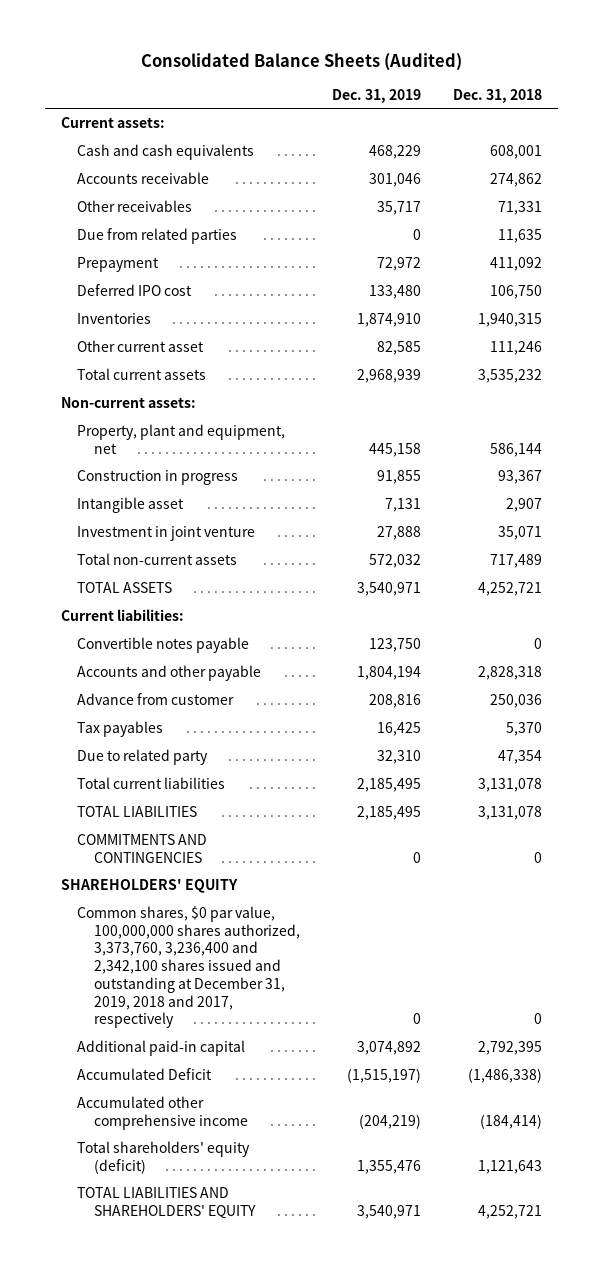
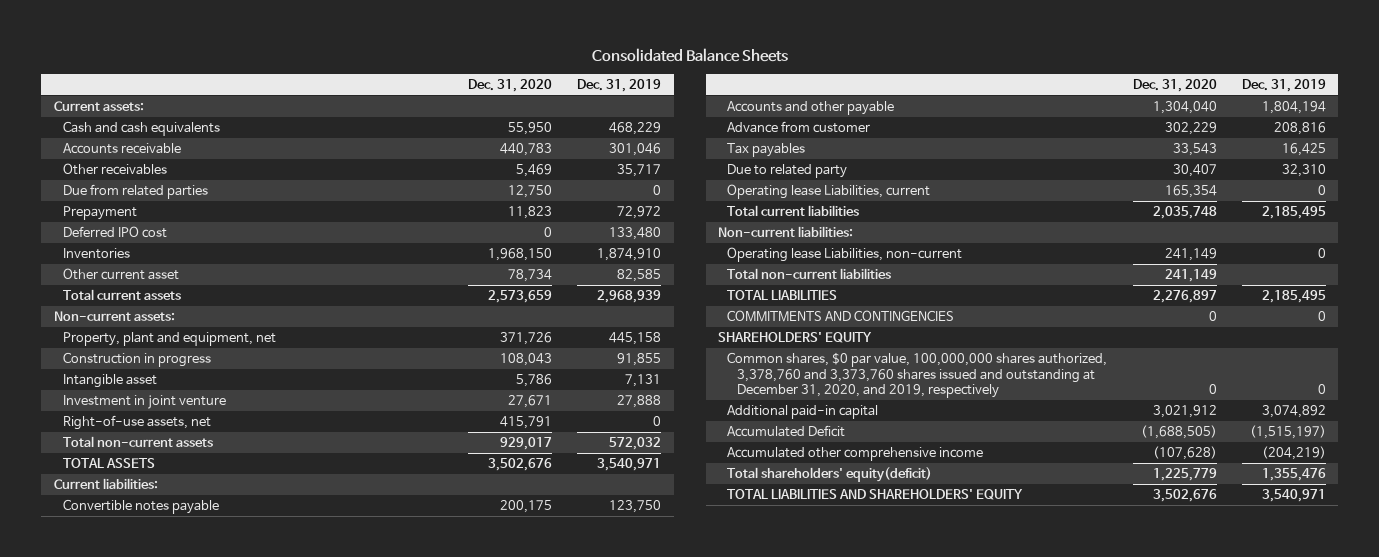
[140,52,462,71] Consolidated Balance Sheets (Audited) -> [591,47,788,62] Consolidated Balance Sheets
[453,88,543,103] Dec. 31, 2018 -> none
none -> [467,78,552,92] Dec. 31, 2020
none -> [62,415,211,431] Right-of-use assets, net
none -> [727,184,931,200] Operating lease Liabilities, current
none -> [718,226,854,238] Non-current liabilities:
none -> [727,247,963,263] Operating lease Liabilities, non-current
none -> [727,268,892,280] Total non-current liabilities
[77,905,300,1029] Common shares, $0 par value, 100,000,000 shares authorized, 3,373,760, 3,236,400 and 2,342,100 shares issued and outstanding at December 31, 2019, 2018 and 2017, respectively -> [727,352,1108,398] Common shares, $0 par value, 100,000,000 shares authorized, 3,378,760 and 3,373,760 shares issued and outstanding at December 31, 2020, and 2019, respectively
[77,1140,251,1174] Total shareholders' equity (deficit) -> [727,467,933,483] Total shareholders' equity(deficit)

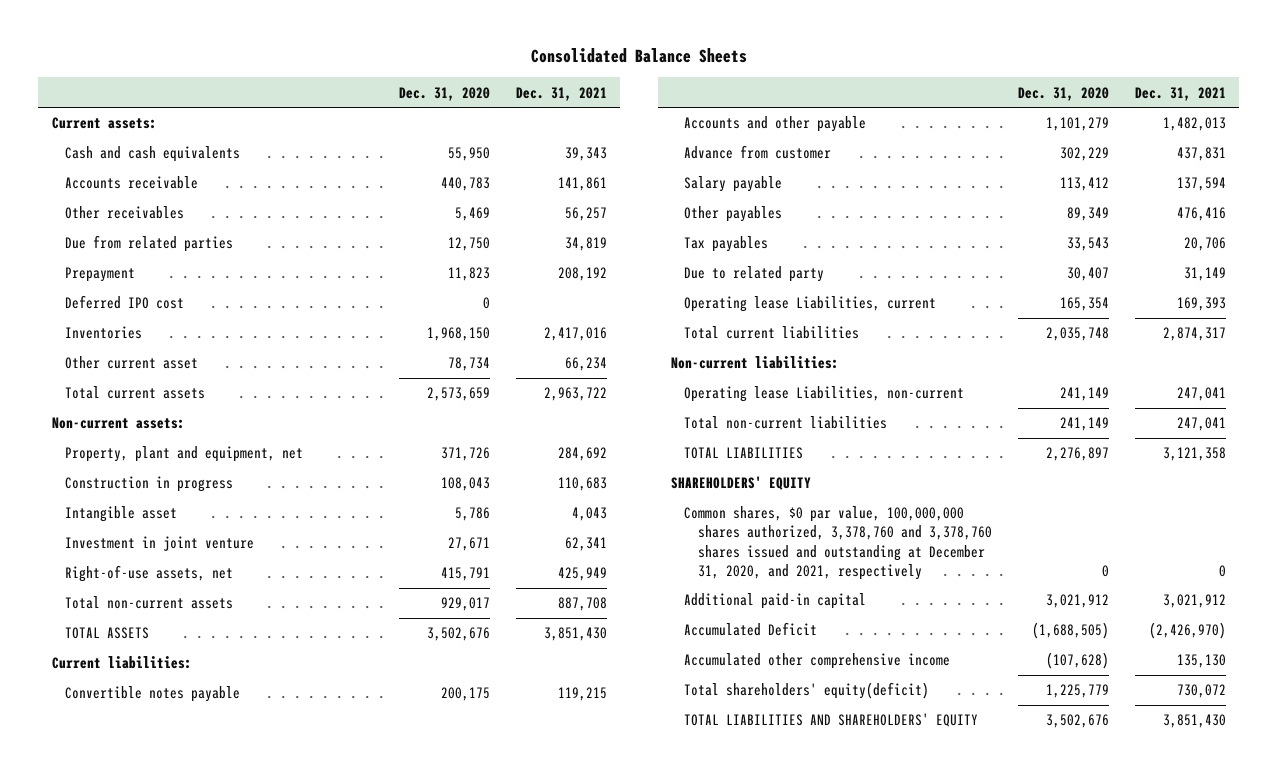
[577,78,662,92] Dec. 31, 2019 -> none
none -> [515,86,607,101] Dec. 31, 2021
[1152,101,1217,115] 1,304,040 -> [1045,117,1109,132] 1,101,279
none -> [684,176,783,193] Salary payable
none -> [684,206,783,223] Other payables
[727,310,955,323] COMMITMENTS AND CONTINGENCIES -> none
[727,352,1108,398] Common shares, $0 par value, 100,000,000 shares authorized, 3,378,760 and 3,373,760 shares issued and outstanding at December 31, 2020, and 2019, respectively -> [684,506,992,580] Common shares, $0 par value, 100,000,000 shares authorized, 3,378,760 and 3,378,760 shares issued and outstanding at December 31, 2020, and 2021, respectively

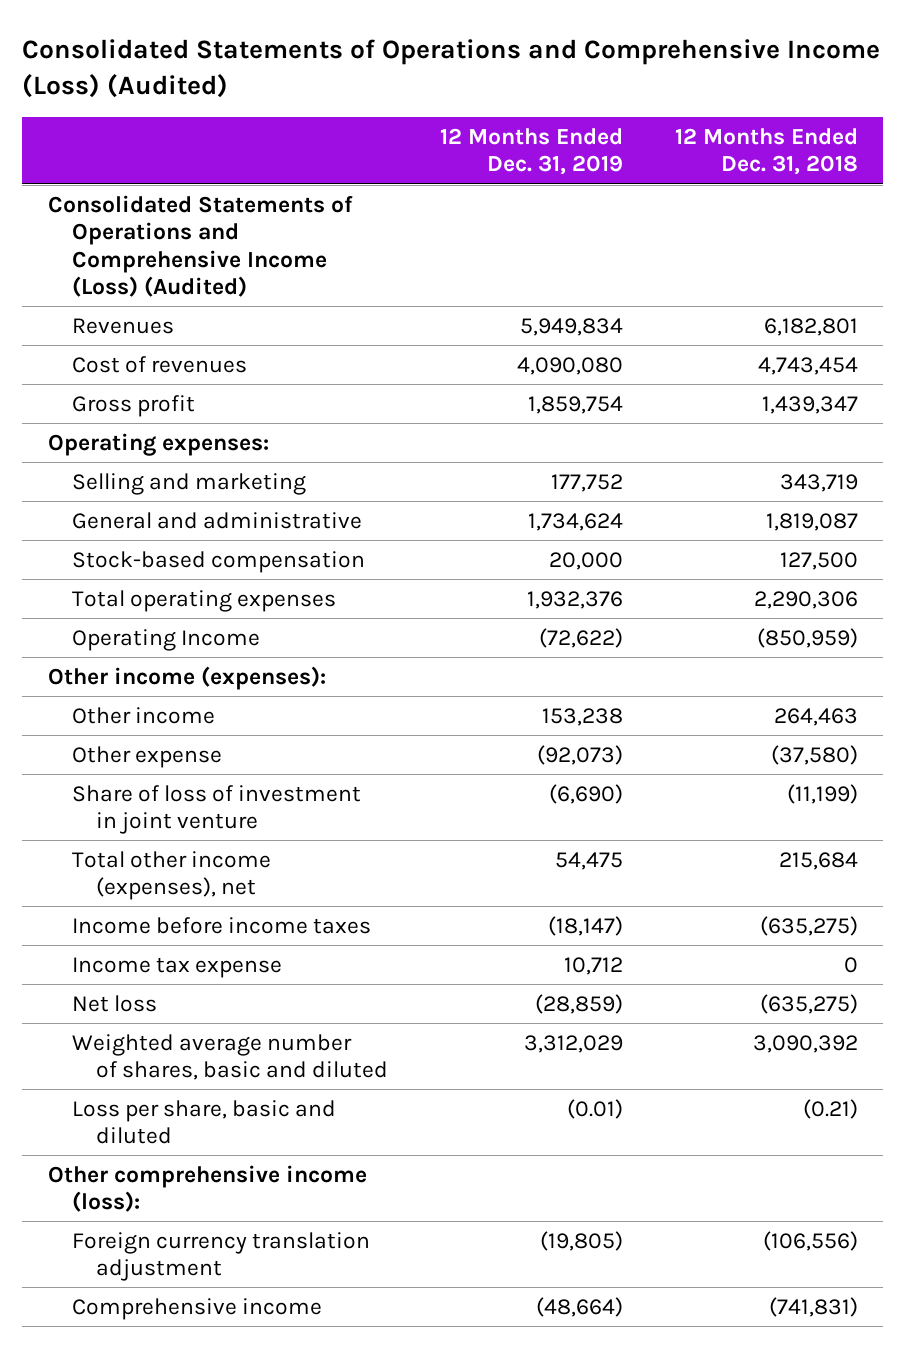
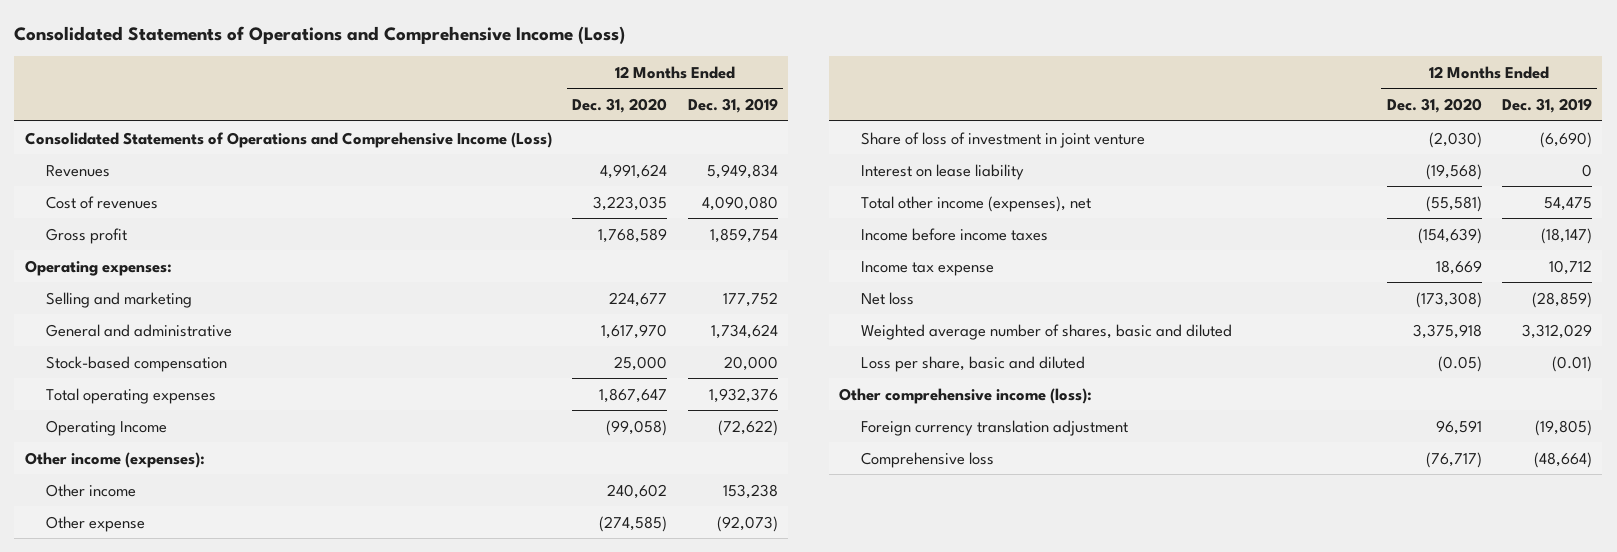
[22,39,881,99] Consolidated Statements of Operations and Comprehensive Income (Loss) (Audited) -> [14,25,626,44] Consolidated Statements of Operations and Comprehensive Income (Loss)
[674,127,858,176] 12 Months Ended Dec. 31, 2018 -> none
none -> [572,98,668,114] Dec. 31, 2020
[47,194,353,298] Consolidated Statements of Operations and Comprehensive Income (Loss) (Audited) -> [24,131,552,148] Consolidated Statements of Operations and Comprehensive Income (Loss)
none -> [860,163,1024,180] Interest on lease liability
[72,1297,323,1320] Comprehensive income -> [860,451,994,468] Comprehensive loss

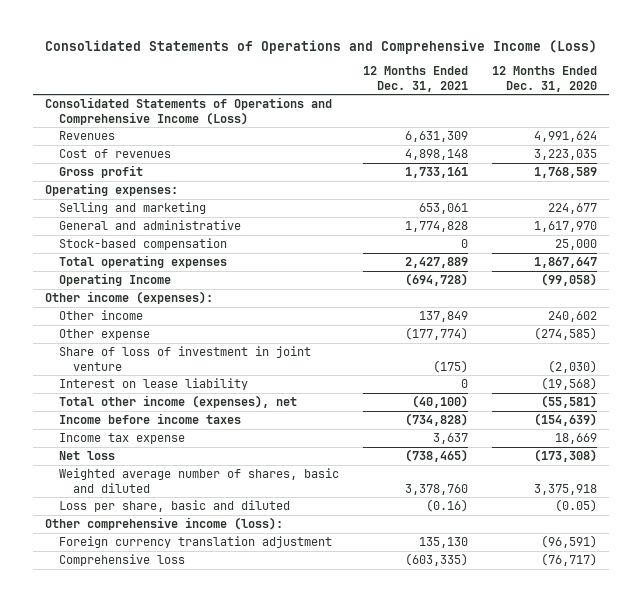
[687,98,778,114] Dec. 31, 2019 -> none
none -> [363,66,469,92] 12 Months Ended Dec. 31, 2021
[1435,419,1482,435] 96,591 -> [541,534,598,548] (96,591)

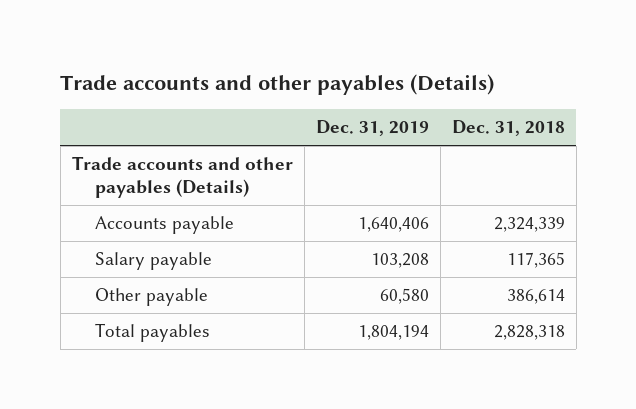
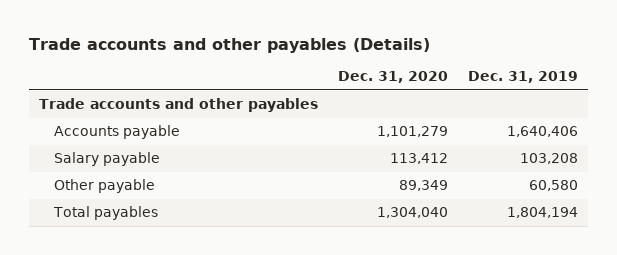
[451,120,565,137] Dec. 31, 2018 -> none
none -> [338,71,449,84] Dec. 31, 2020
[71,156,293,198] Trade accounts and other payables (Details) -> [39,98,319,113] Trade accounts and other payables

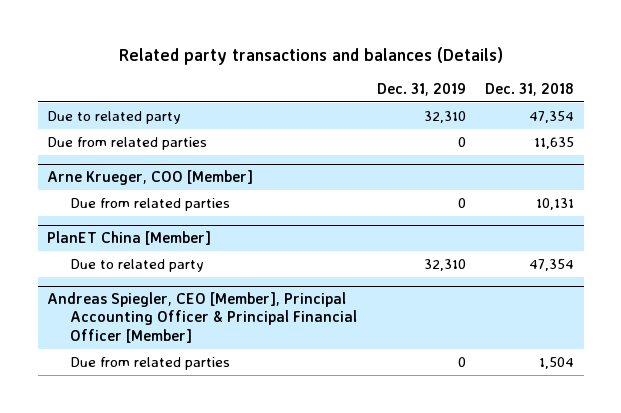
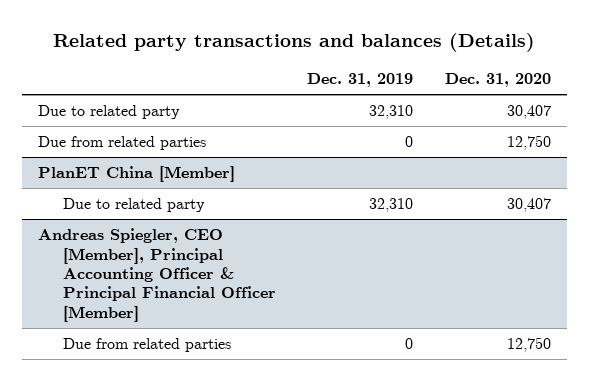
[485,82,575,96] Dec. 31, 2018 -> none
none -> [445,73,552,88] Dec. 31, 2020
[47,170,254,186] Arne Krueger, COO [Member] -> none
[70,198,231,212] Due from related parties -> none

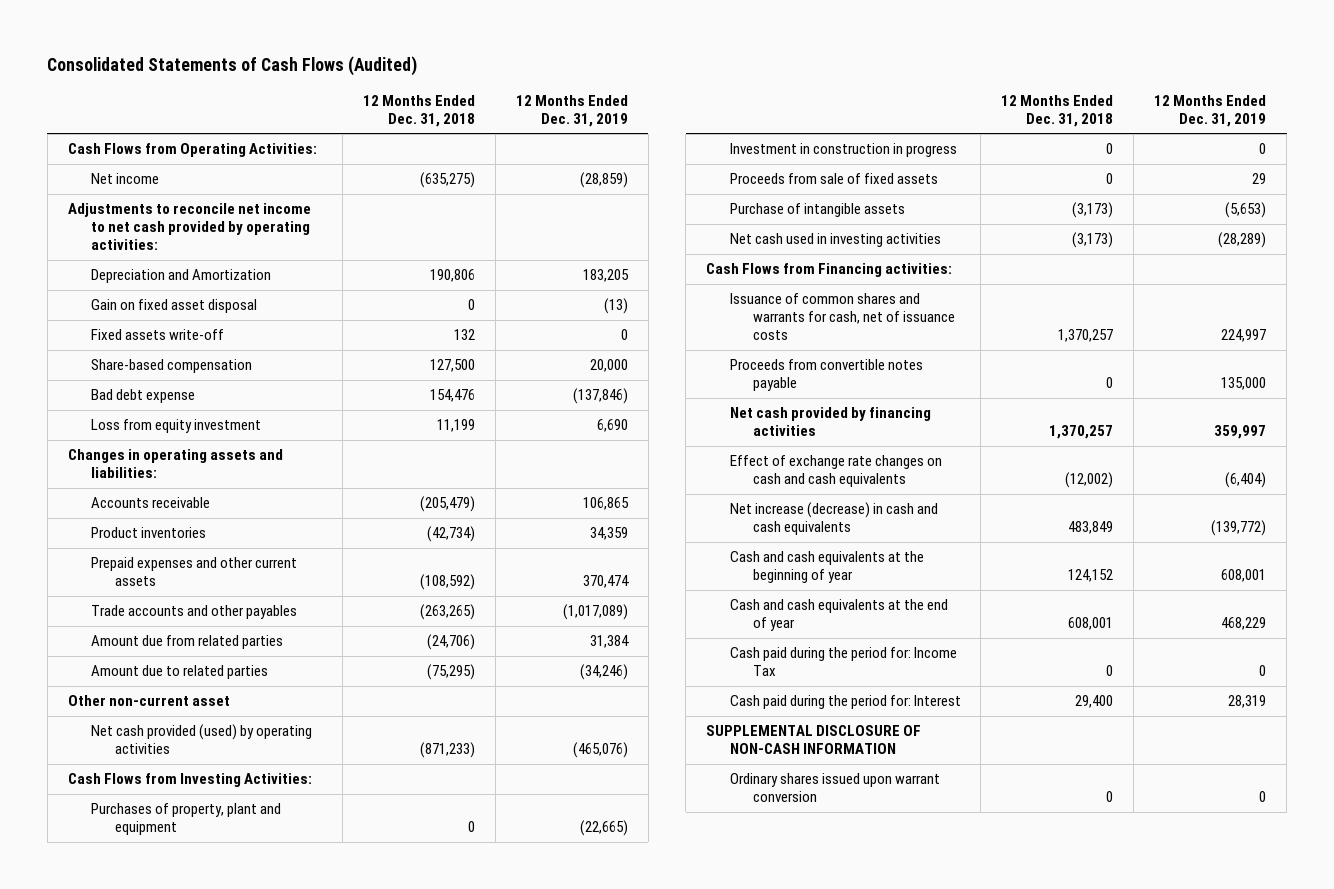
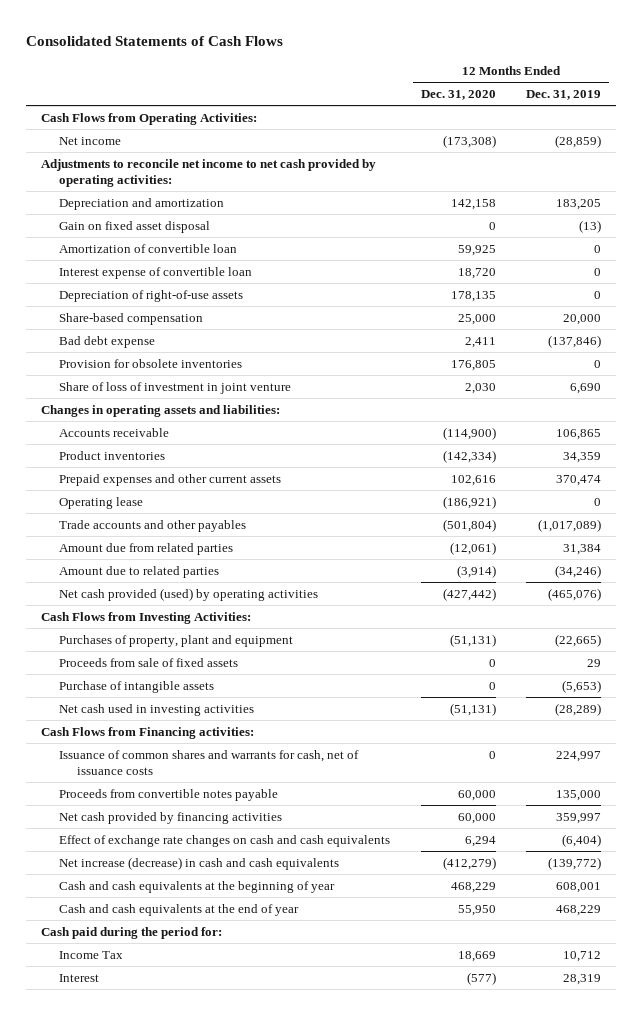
[47,55,418,76] Consolidated Statements of Cash Flows (Audited) -> [26,36,284,47] Consolidated Statements of Cash Flows
[362,95,475,127] 12 Months Ended Dec. 31, 2018 -> none
none -> [420,89,496,100] Dec. 31, 2020
[91,269,272,284] Depreciation and Amortization -> [59,197,225,210] Depreciation and amortization
[91,329,225,341] Fixed assets write-off -> none
none -> [59,243,238,253] Amortization of convertible loan
none -> [59,266,253,279] Interest expense of convertible loan
none -> [59,289,244,302] Depreciation of right-of-use assets
none -> [59,358,243,368] Provision for obsolete inventories
[91,419,262,434] Loss from equity investment -> [59,381,292,394] Share of loss of investment in joint venture
none -> [59,496,144,509] Operating lease
[67,695,230,707] Other non-current asset -> none
[729,143,957,158] Investment in construction in progress -> none
[706,725,922,755] SUPPLEMENTAL DISCLOSURE OF NON-CASH INFORMATION -> none
[729,773,940,803] Ordinary shares issued upon warrant conversion -> none
none -> [41,926,223,939] Cash paid during the period for:
[729,647,957,677] Cash paid during the period for: Income Tax -> [59,950,124,959] Income Tax
[1259,665,1267,677] 0 -> [563,950,602,962] 10,712
[729,695,961,710] Cash paid during the period for: Interest -> [59,973,100,982] Interest

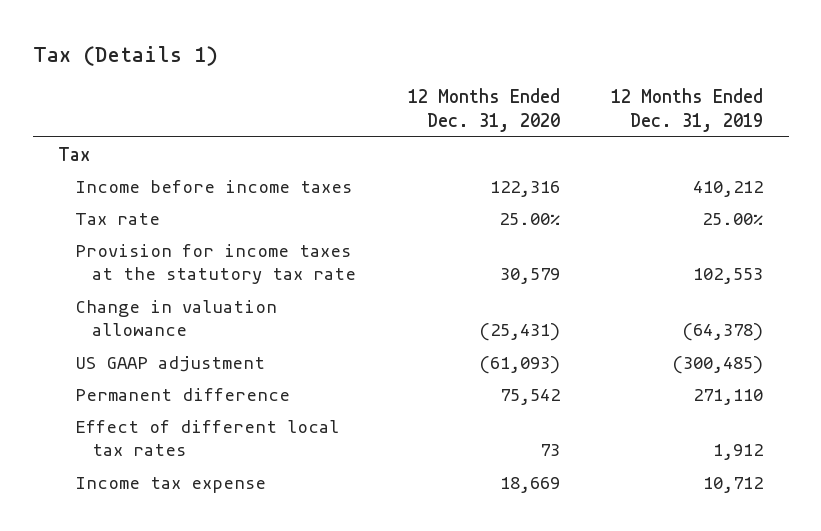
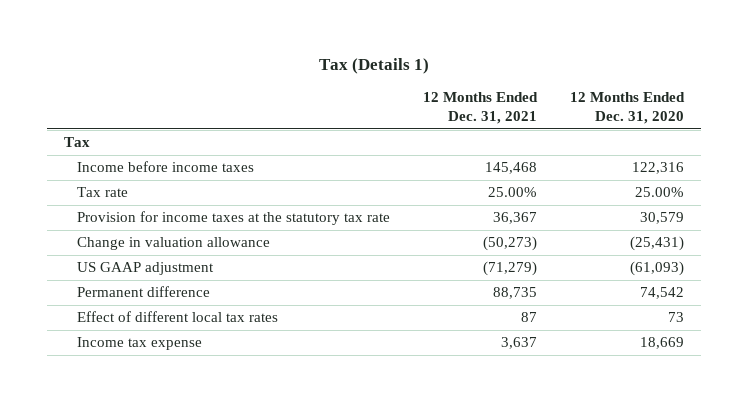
[610,87,763,132] 12 Months Ended Dec. 31, 2019 -> none
none -> [423,92,539,125] 12 Months Ended Dec. 31, 2021
[499,388,560,405] 75,542 -> [640,287,685,300] 74,542

